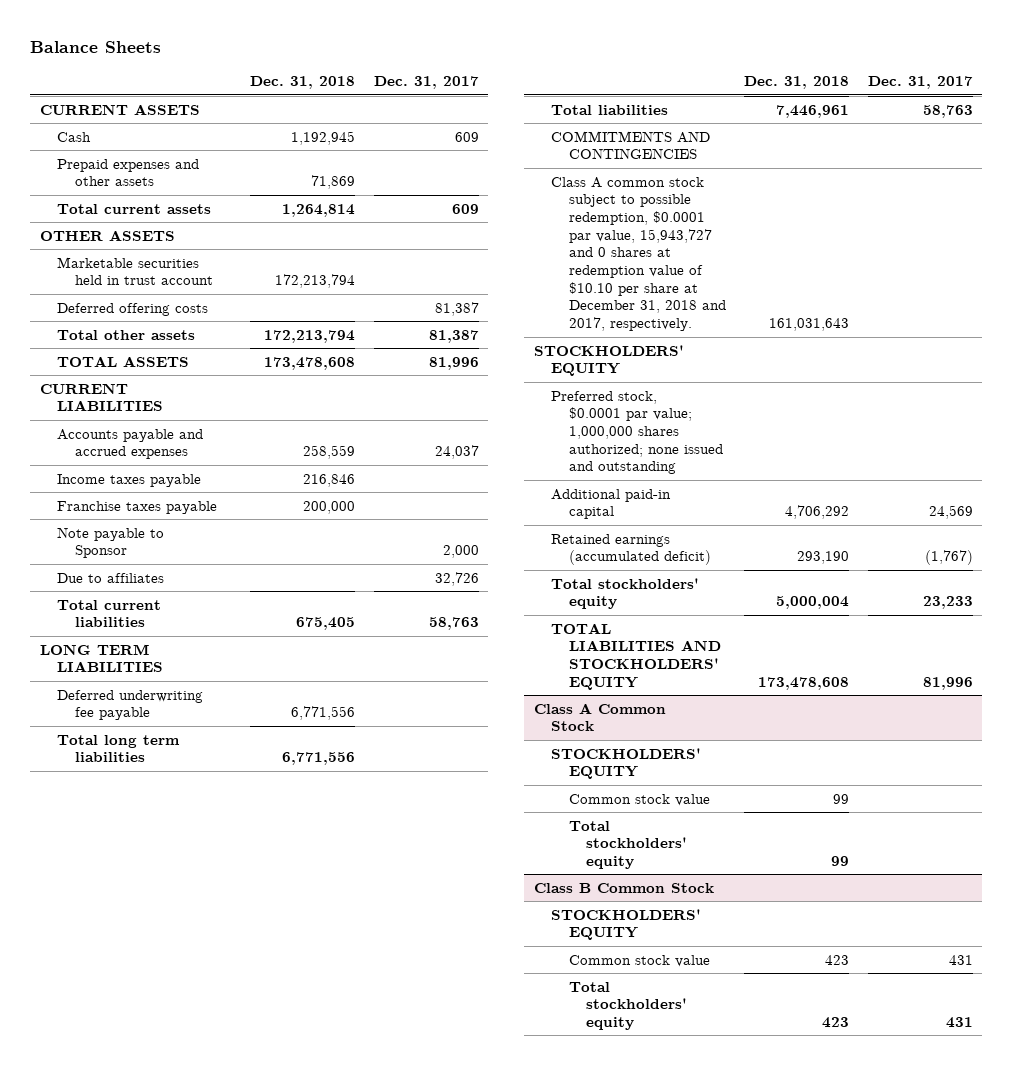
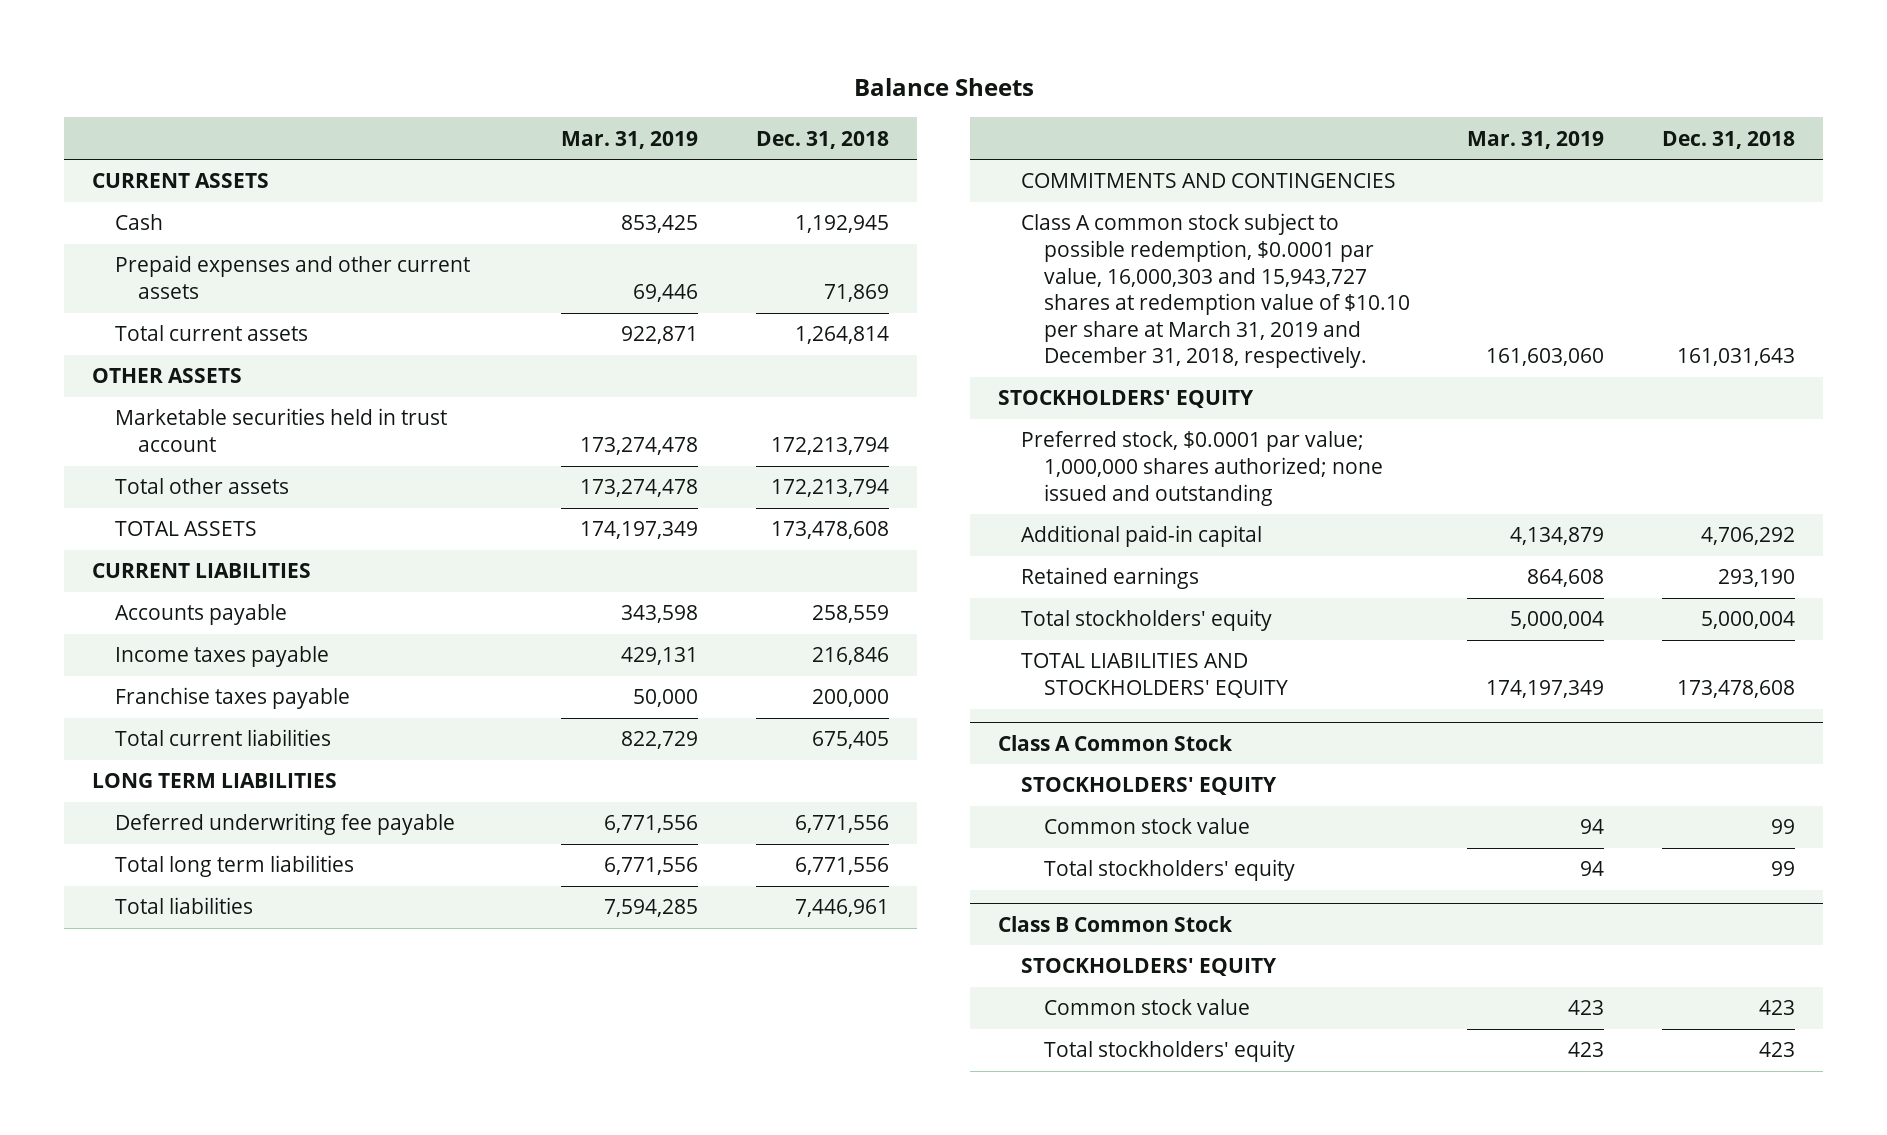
[373,76,479,90] Dec. 31, 2017 -> none
none -> [561,130,699,149] Mar. 31, 2019
[57,158,200,187] Prepaid expenses and other assets -> [115,255,471,300] Prepaid expenses and other current assets
[57,302,209,316] Deferred offering costs -> none
[57,428,204,460] Accounts payable and accrued expenses -> [115,604,288,626] Accounts payable
[57,526,165,559] Note payable to Sponsor -> none
[57,572,165,583] Due to affiliates -> none
[551,176,726,332] Class A common stock subject to possible redemption, $0.0001 par value, 15,943,727 and 0 shares at redemption value of $10.10 per share at December 31, 2018 and 2017, respectively. -> [1021,213,1410,369] Class A common stock subject to possible redemption, $0.0001 par value, 16,000,303 and 15,943,727 shares at redemption value of $10.10 per share at March 31, 2019 and December 31, 2018, respectively.
[551,533,711,566] Retained earnings (accumulated deficit) -> [1021,567,1200,590] Retained earnings

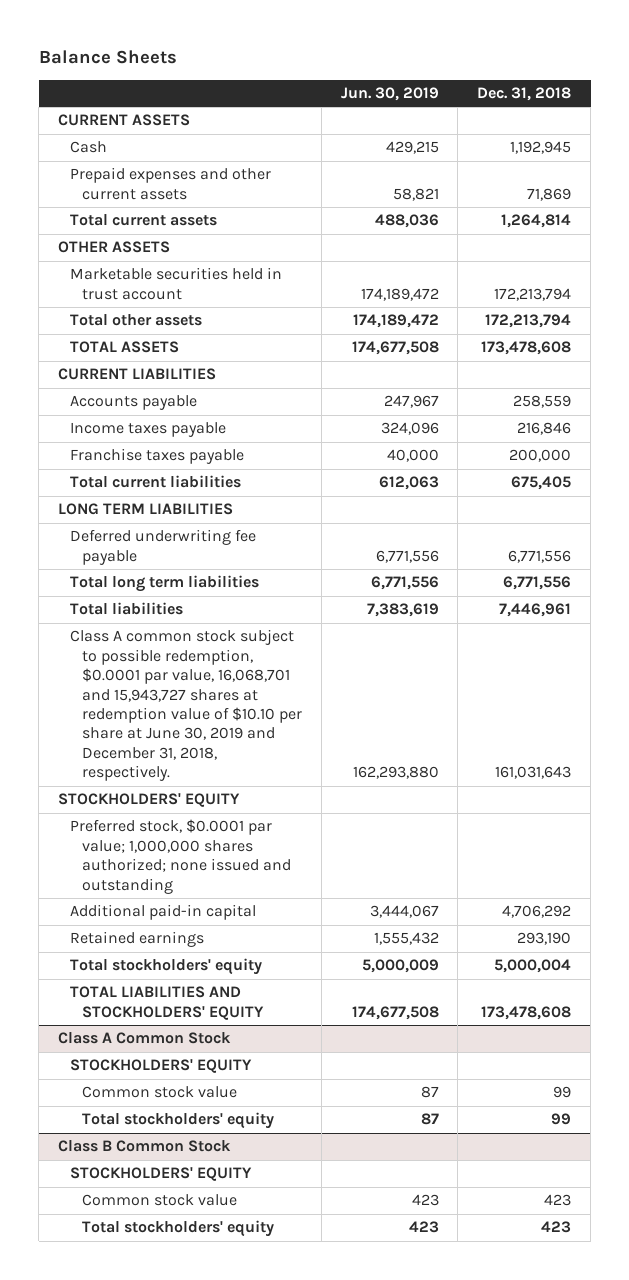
[561,130,699,149] Mar. 31, 2019 -> none
none -> [340,86,439,101] Jun. 30, 2019
[1021,173,1397,189] COMMITMENTS AND CONTINGENCIES -> none
[1021,213,1410,369] Class A common stock subject to possible redemption, $0.0001 par value, 16,000,303 and 15,943,727 shares at redemption value of $10.10 per share at March 31, 2019 and December 31, 2018, respectively. -> [69,629,302,782] Class A common stock subject to possible redemption, $0.0001 par value, 16,068,701 and 15,943,727 shares at redemption value of $10.10 per share at June 30, 2019 and December 31, 2018, respectively.

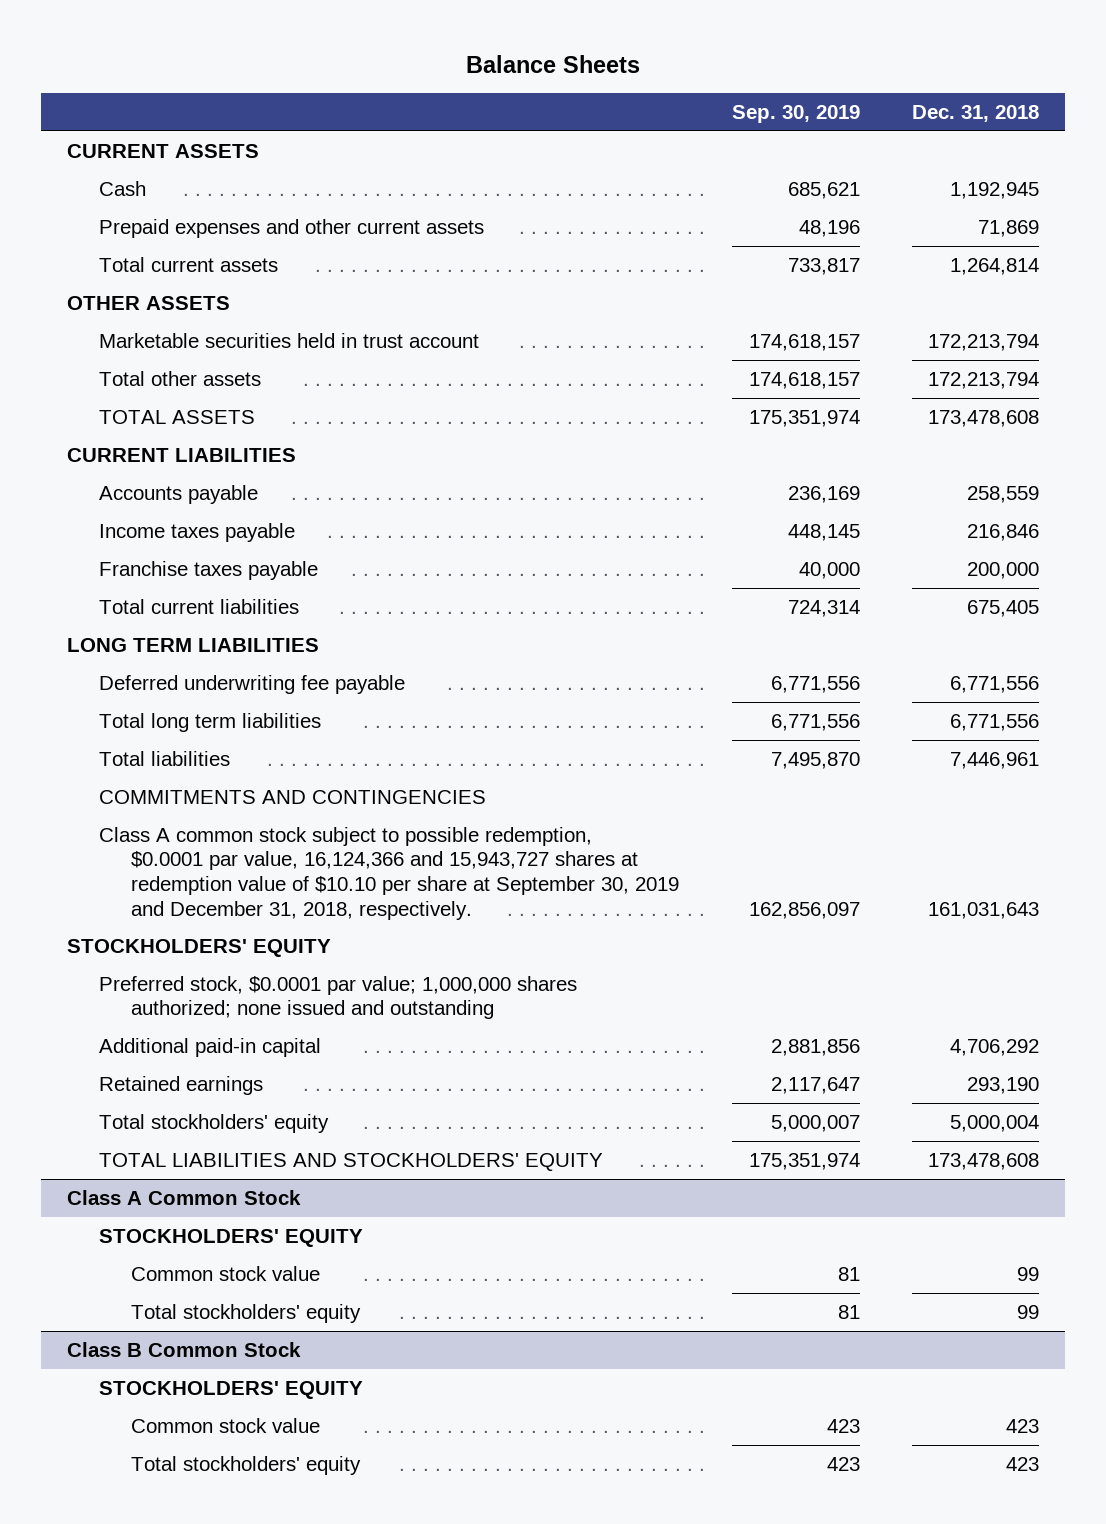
[340,86,439,101] Jun. 30, 2019 -> none
none -> [731,104,860,123] Sep. 30, 2019
none -> [99,789,487,804] COMMITMENTS AND CONTINGENCIES
[69,629,302,782] Class A common stock subject to possible redemption, $0.0001 par value, 16,068,701 and 15,943,727 shares at redemption value of $10.10 per share at June 30, 2019 and December 31, 2018, respectively. -> [99,826,680,920] Class A common stock subject to possible redemption, $0.0001 par value, 16,124,366 and 15,943,727 shares at redemption value of $10.10 per share at September 30, 2019 and December 31, 2018, respectively.

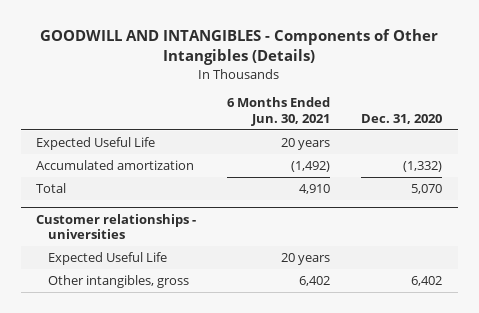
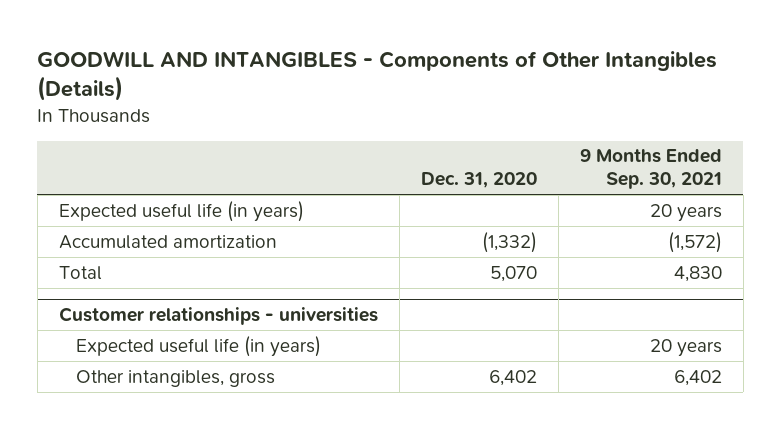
[227,97,331,126] 6 Months Ended Jun. 30, 2021 -> none
none -> [579,149,722,190] 9 Months Ended Sep. 30, 2021
[36,136,156,150] Expected Useful Life -> [58,200,304,222] Expected useful life (in years)
[47,251,167,265] Expected Useful Life -> [76,335,322,357] Expected useful life (in years)

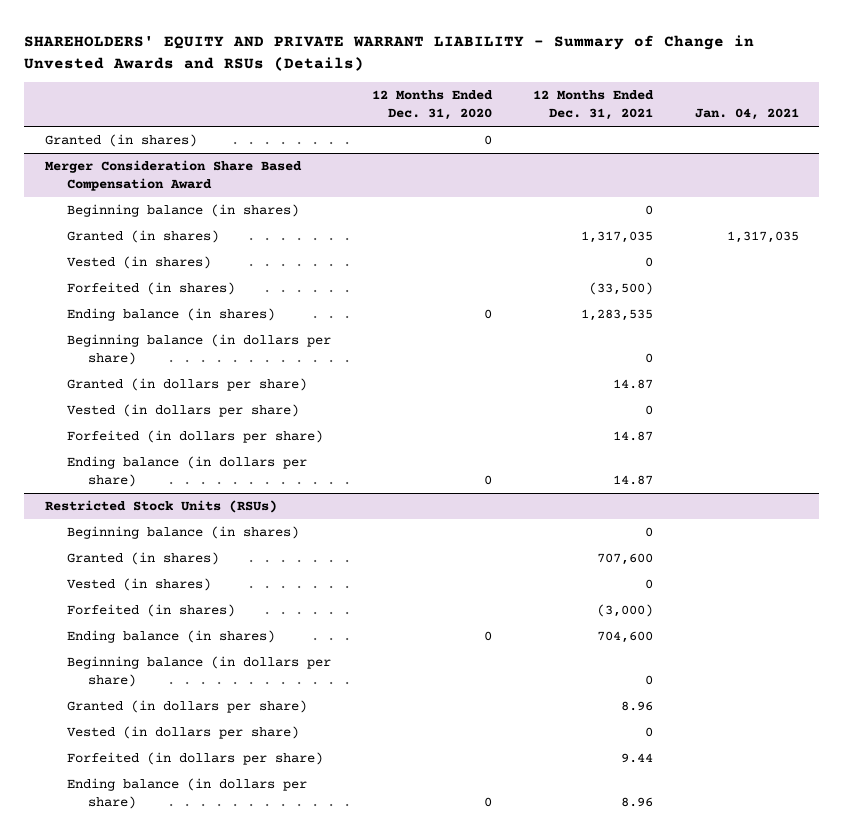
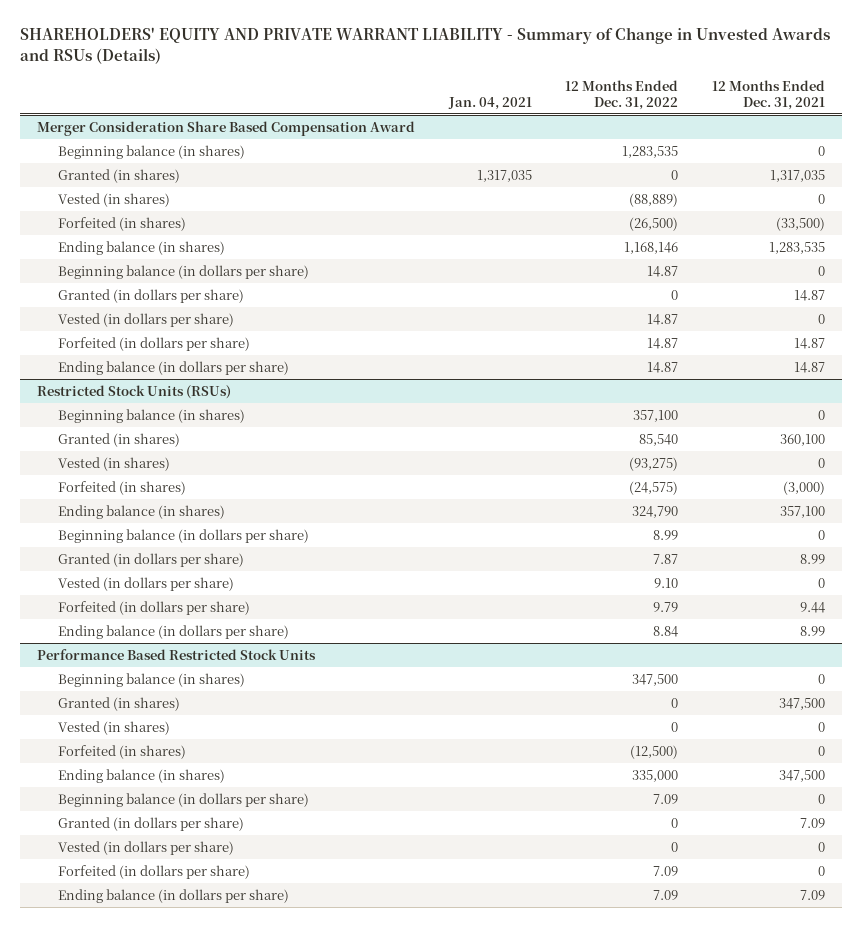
[371,90,493,120] 12 Months Ended Dec. 31, 2020 -> none
none -> [565,79,679,110] 12 Months Ended Dec. 31, 2022
[45,134,198,148] Granted (in shares) -> none
[597,553,654,566] 707,600 -> [779,433,825,446] 360,100
[597,631,654,644] 704,600 -> [779,505,825,518] 357,100
[621,701,654,712] 8.96 -> [799,553,825,564] 8.99
[621,797,654,808] 8.96 -> [799,625,825,636] 8.99
none -> [36,648,316,660] Performance Based Restricted Stock Units
none -> [57,672,245,687] Beginning balance (in shares)
none -> [57,696,180,711] Granted (in shares)
none -> [57,720,170,735] Vested (in shares)
none -> [57,744,186,759] Forfeited (in shares)
none -> [57,768,225,783] Ending balance (in shares)
none -> [57,792,309,807] Beginning balance (in dollars per share)
none -> [57,816,244,831] Granted (in dollars per share)
none -> [57,840,234,855] Vested (in dollars per share)
none -> [57,864,250,879] Forfeited (in dollars per share)
none -> [57,888,289,903] Ending balance (in dollars per share)

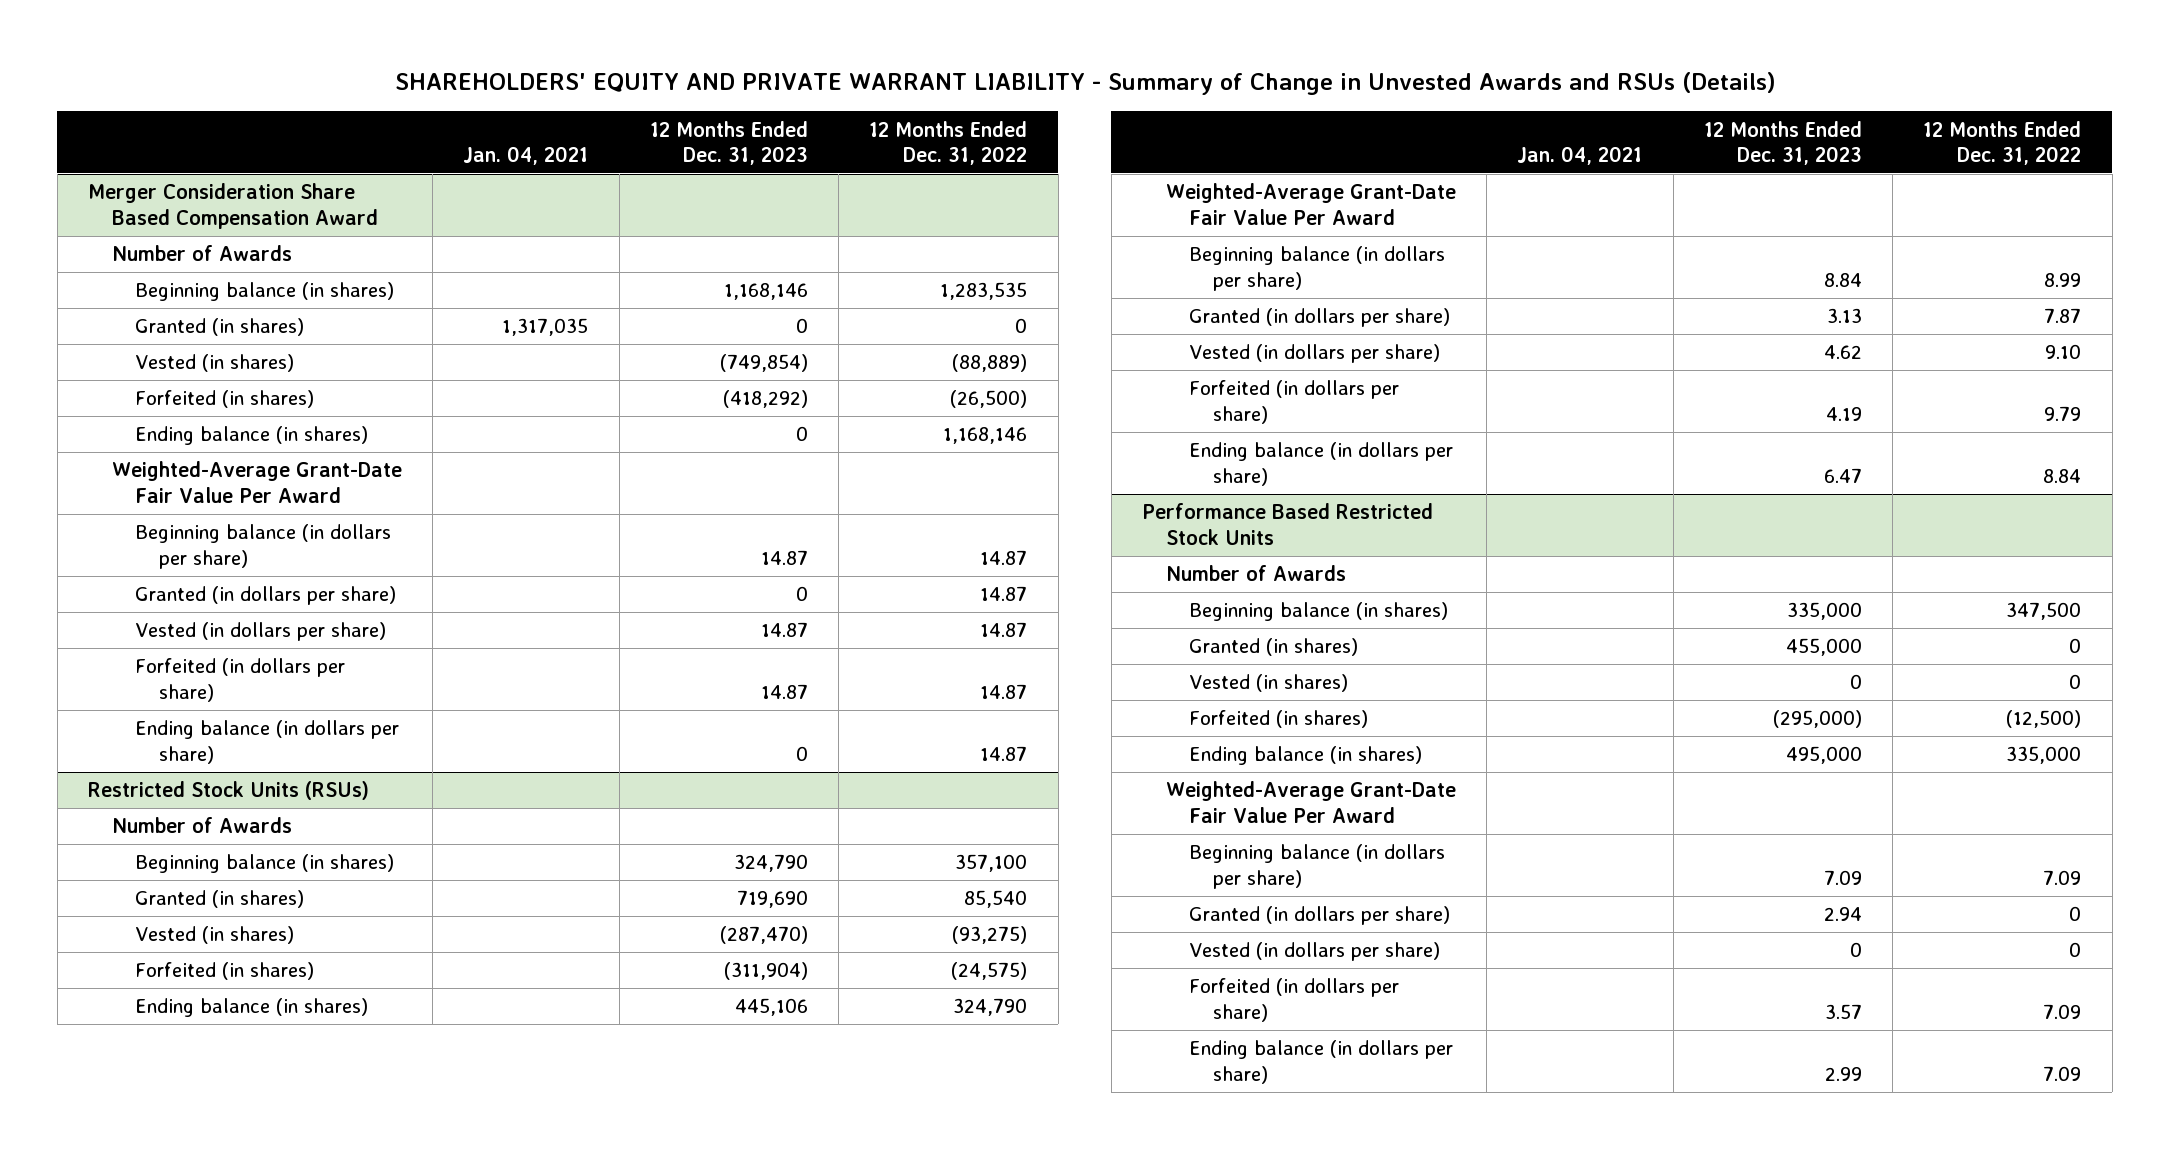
[711,79,825,110] 12 Months Ended Dec. 31, 2021 -> none
none -> [649,120,808,165] 12 Months Ended Dec. 31, 2023
none -> [111,245,292,262] Number of Awards
none -> [111,461,402,503] Weighted-Average Grant-Date Fair Value Per Award
[671,289,679,300] 0 -> [980,586,1028,602] 14.87
none -> [111,817,292,834] Number of Awards
none -> [1165,183,1456,225] Weighted-Average Grant-Date Fair Value Per Award
none -> [1165,565,1346,582] Number of Awards
none -> [1165,781,1456,823] Weighted-Average Grant-Date Fair Value Per Award

